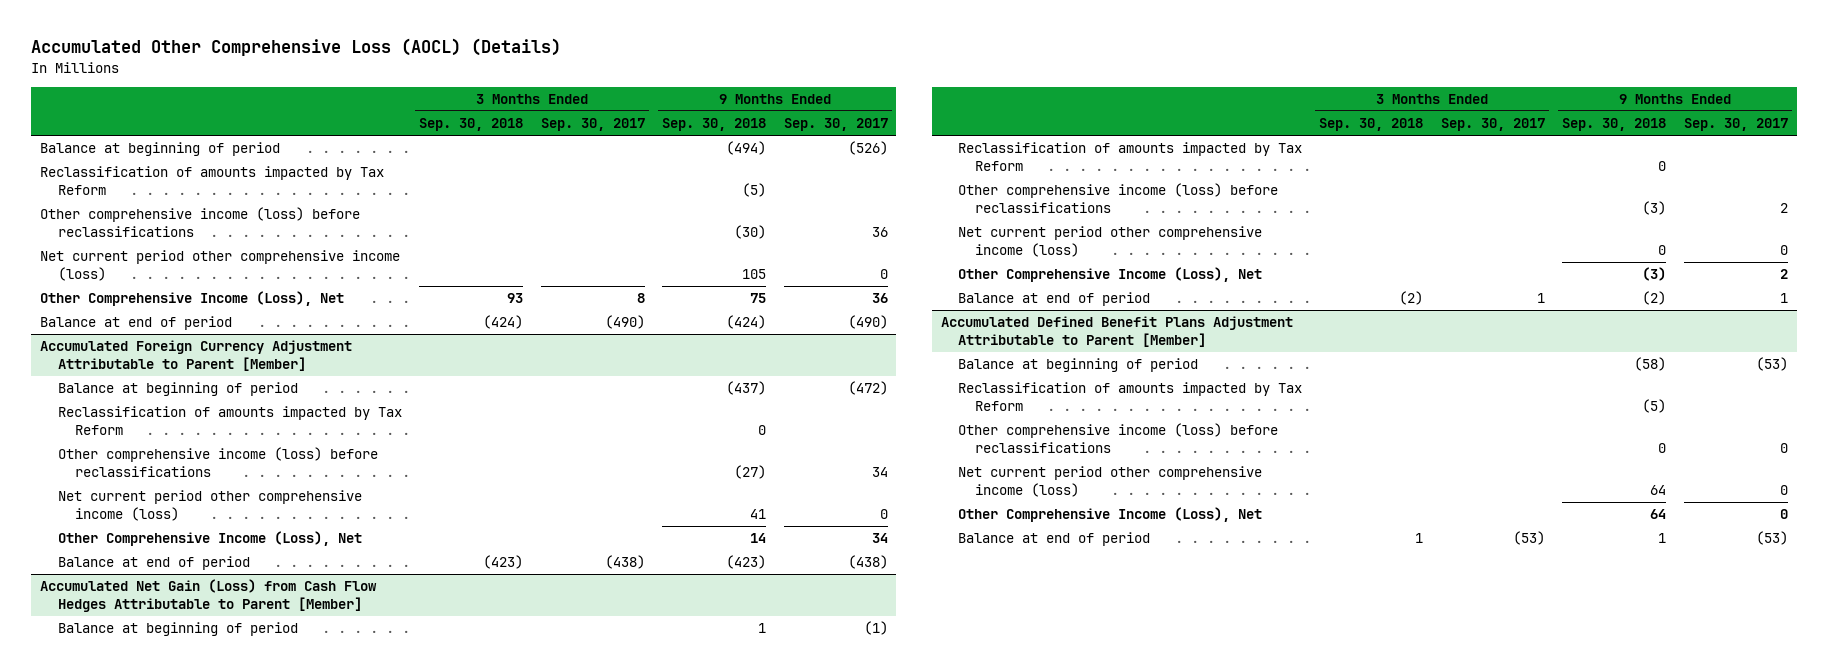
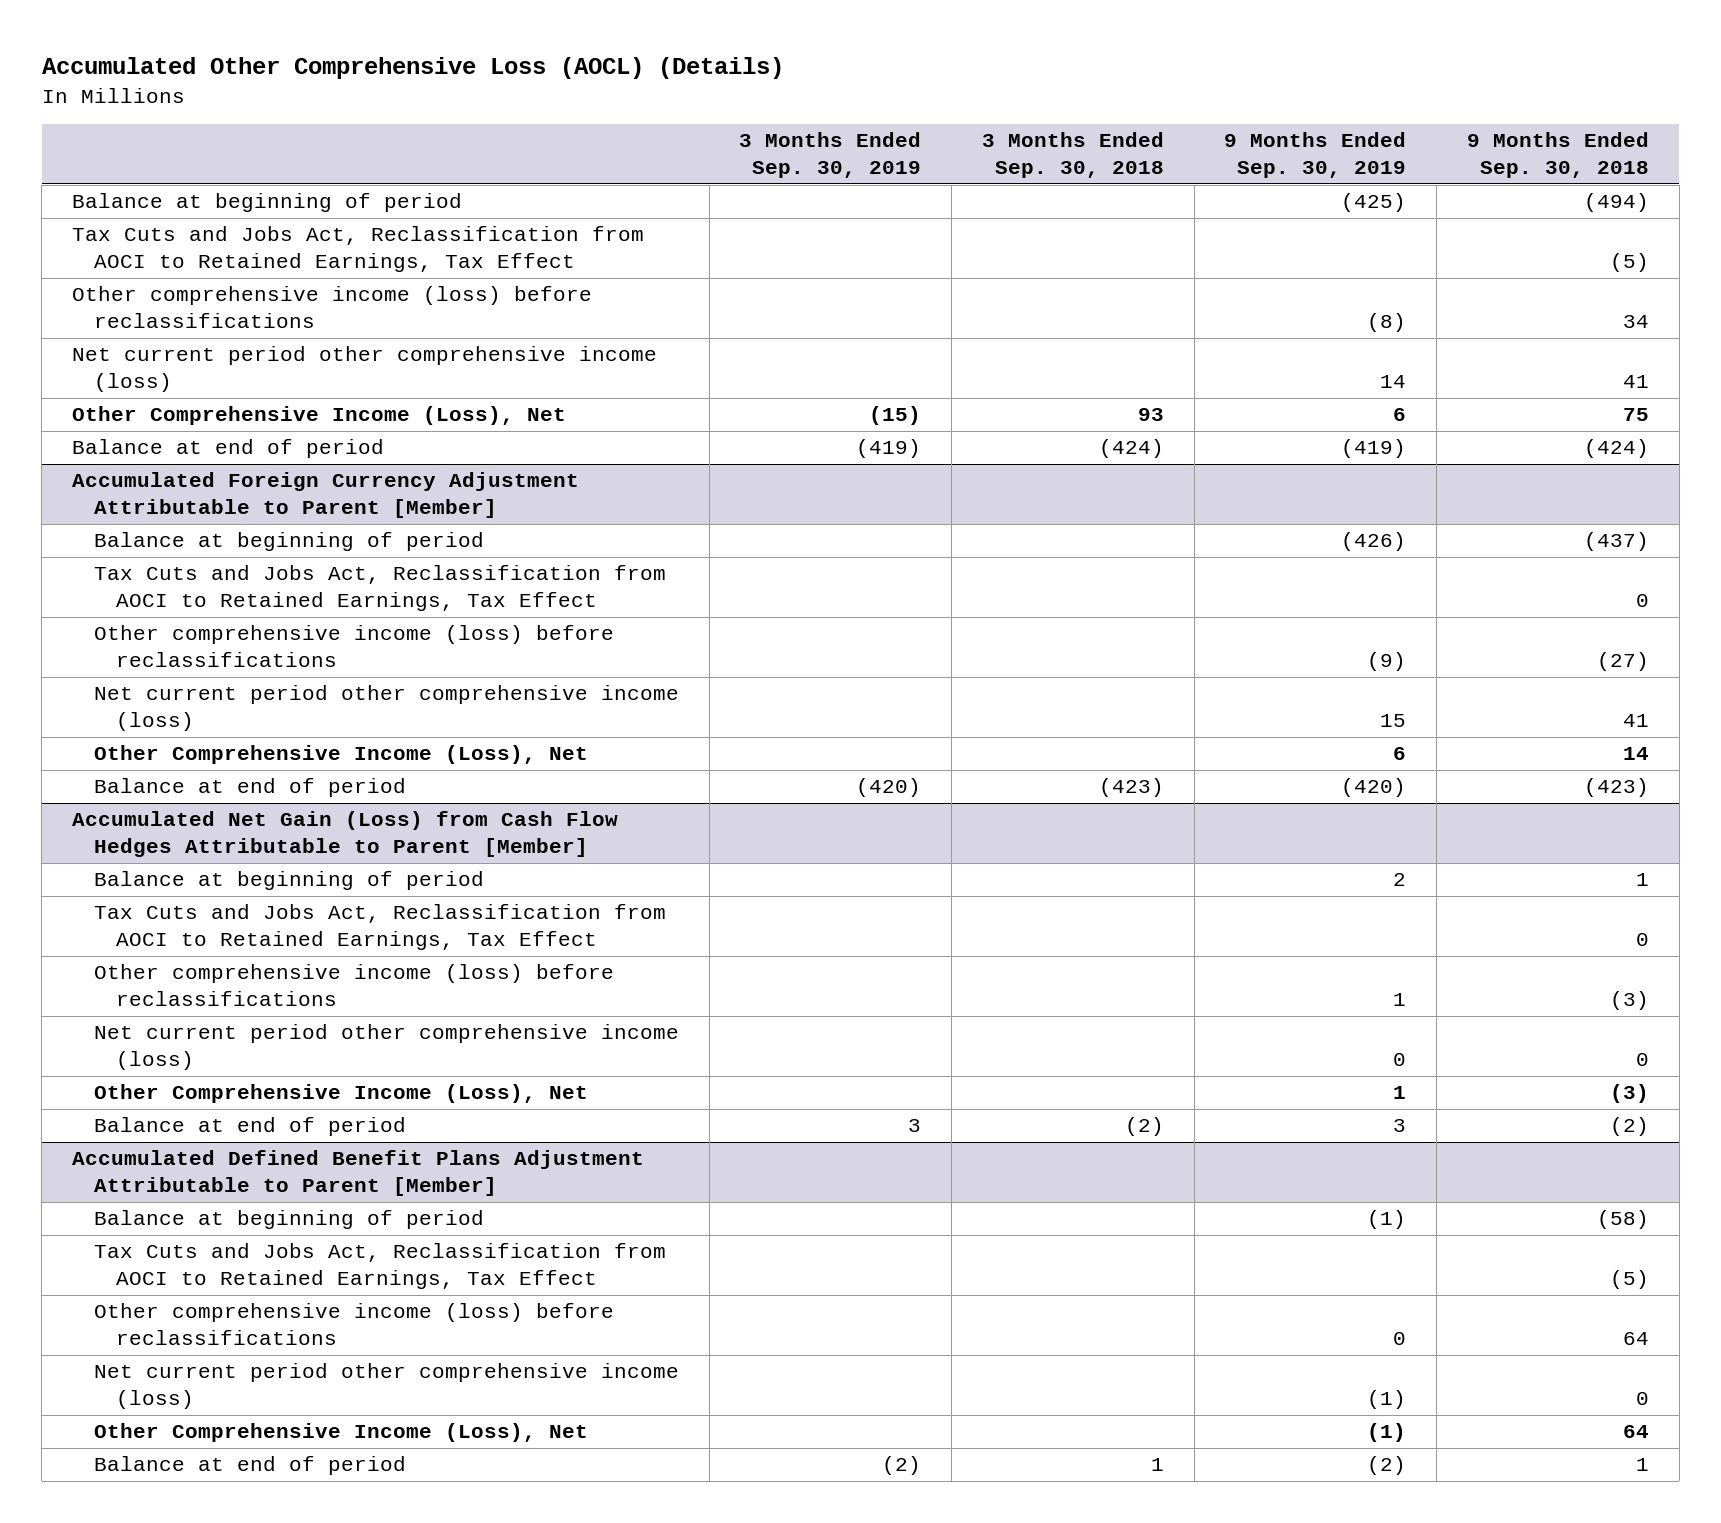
[540,118,645,132] Sep. 30, 2017 -> none
[783,118,888,132] Sep. 30, 2017 -> none
none -> [739,132,922,179] 3 Months Ended Sep. 30, 2019
none -> [1224,132,1407,179] 9 Months Ended Sep. 30, 2019
[40,166,385,195] Reclassification of amounts impacted by Tax Reform -> none
none -> [71,226,644,273] Tax Cuts and Jobs Act, Reclassification from AOCI to Retained Earnings, Tax Effect
[734,224,767,239] (30) -> [1622,315,1649,329] 34
[742,268,767,279] 105 -> [1622,375,1649,389] 41
[57,406,402,435] Reclassification of amounts impacted by Tax Reform -> none
none -> [93,565,666,612] Tax Cuts and Jobs Act, Reclassification from AOCI to Retained Earnings, Tax Effect
[957,142,1302,171] Reclassification of amounts impacted by Tax Reform -> none
none -> [93,904,666,951] Tax Cuts and Jobs Act, Reclassification from AOCI to Retained Earnings, Tax Effect
[957,382,1302,411] Reclassification of amounts impacted by Tax Reform -> none
none -> [93,1243,666,1290] Tax Cuts and Jobs Act, Reclassification from AOCI to Retained Earnings, Tax Effect
[1658,442,1667,453] 0 -> [1622,1332,1649,1346] 64
[1650,484,1667,495] 64 -> [1635,1392,1649,1406] 0

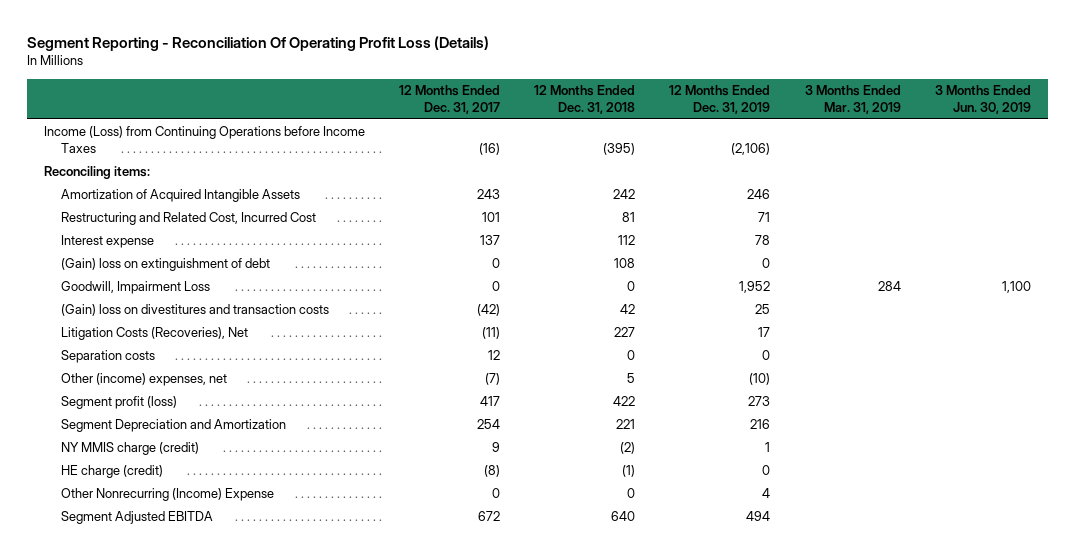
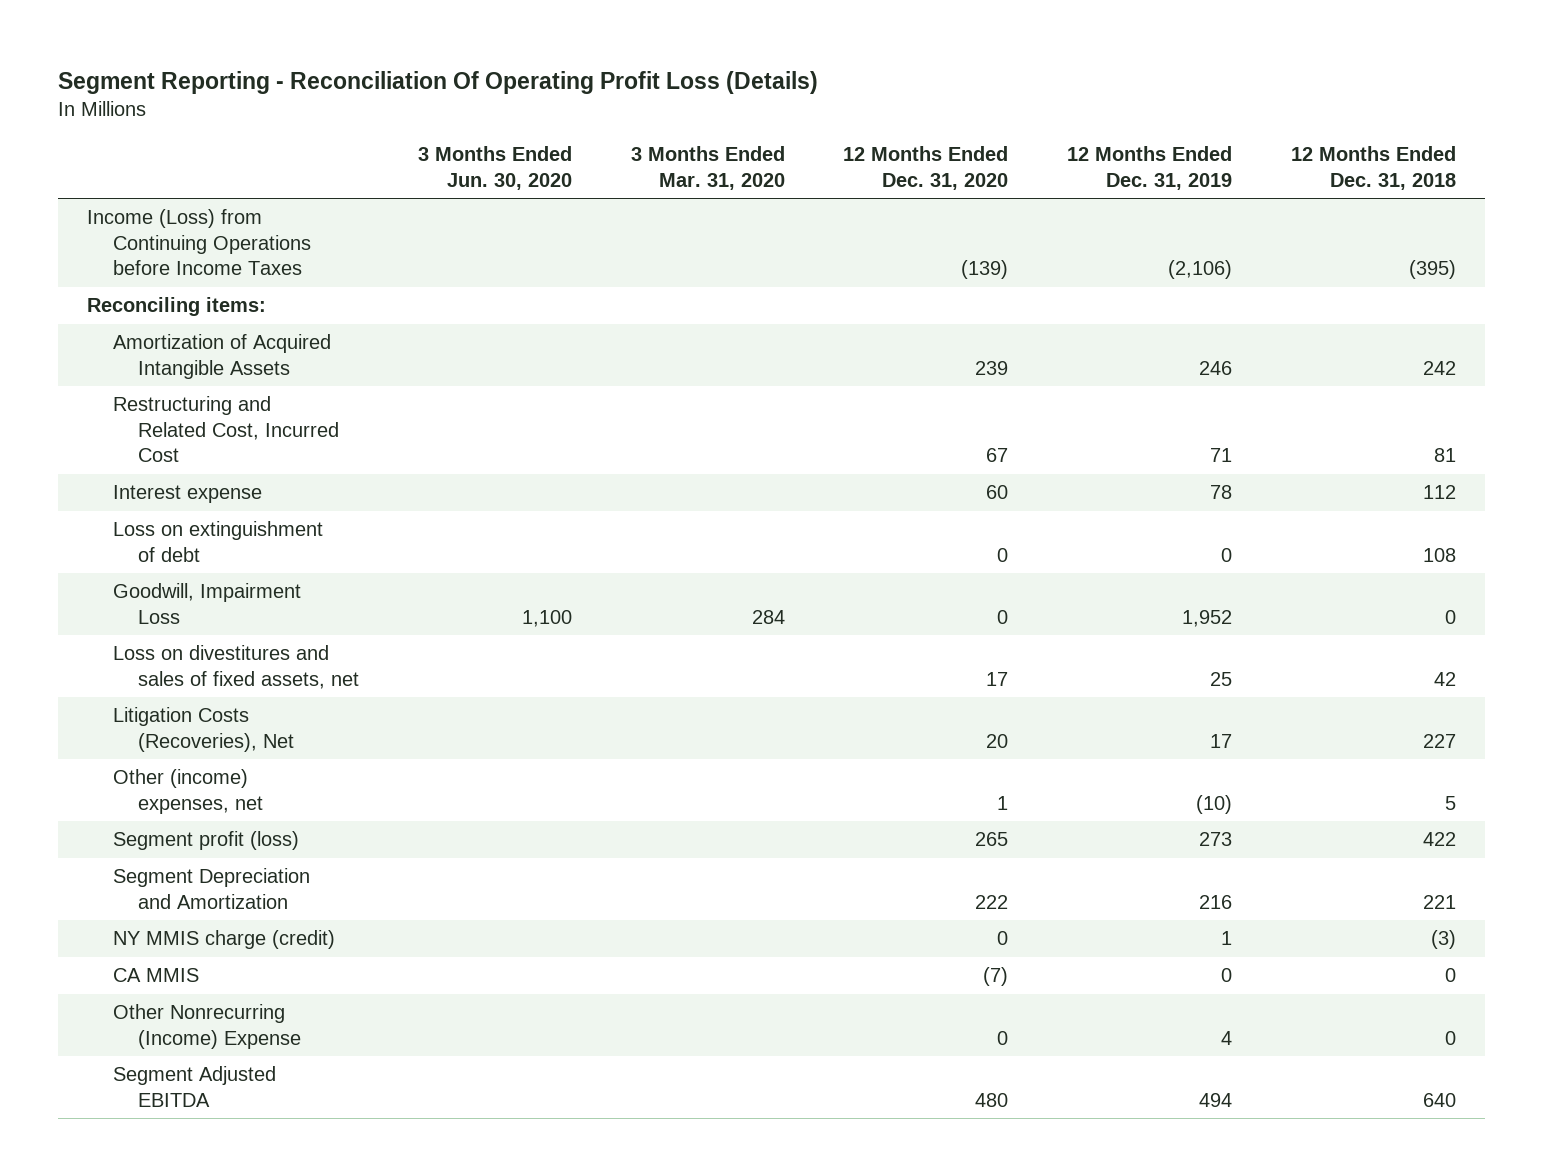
[399,84,501,115] 12 Months Ended Dec. 31, 2017 -> none
[804,84,901,115] 3 Months Ended Mar. 31, 2019 -> none
[934,84,1031,115] 3 Months Ended Jun. 30, 2019 -> none
none -> [417,146,572,190] 3 Months Ended Jun. 30, 2020
none -> [630,146,785,190] 3 Months Ended Mar. 31, 2020
none -> [843,146,1009,190] 12 Months Ended Dec. 31, 2020
[61,258,271,272] (Gain) loss on extinguishment of debt -> [112,521,323,562] Loss on extinguishment of debt
[61,304,330,317] (Gain) loss on divestitures and transaction costs -> [112,645,360,689] Loss on divestitures and sales of fixed assets, net
[61,350,156,364] Separation costs -> none
[61,465,164,479] HE charge (credit) -> none
[620,442,636,455] (2) -> [1430,930,1456,950] (3)
none -> [112,968,199,983] CA MMIS

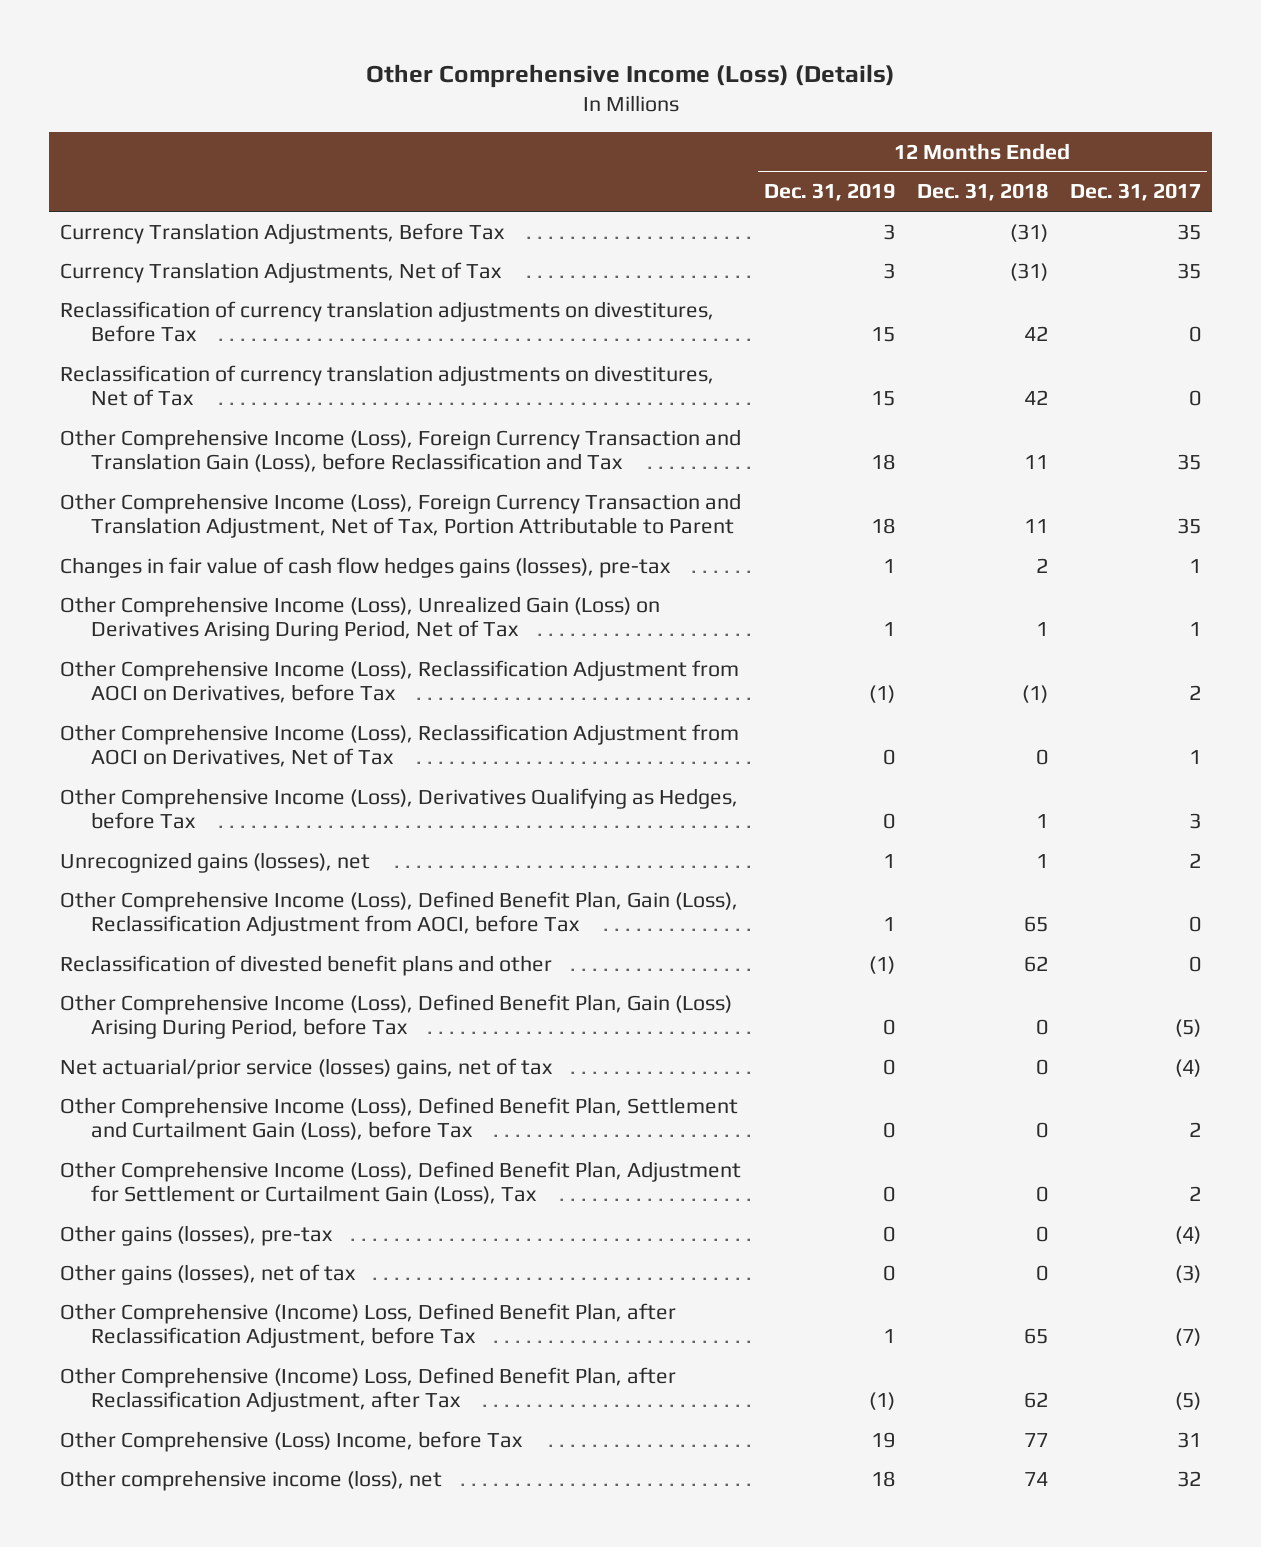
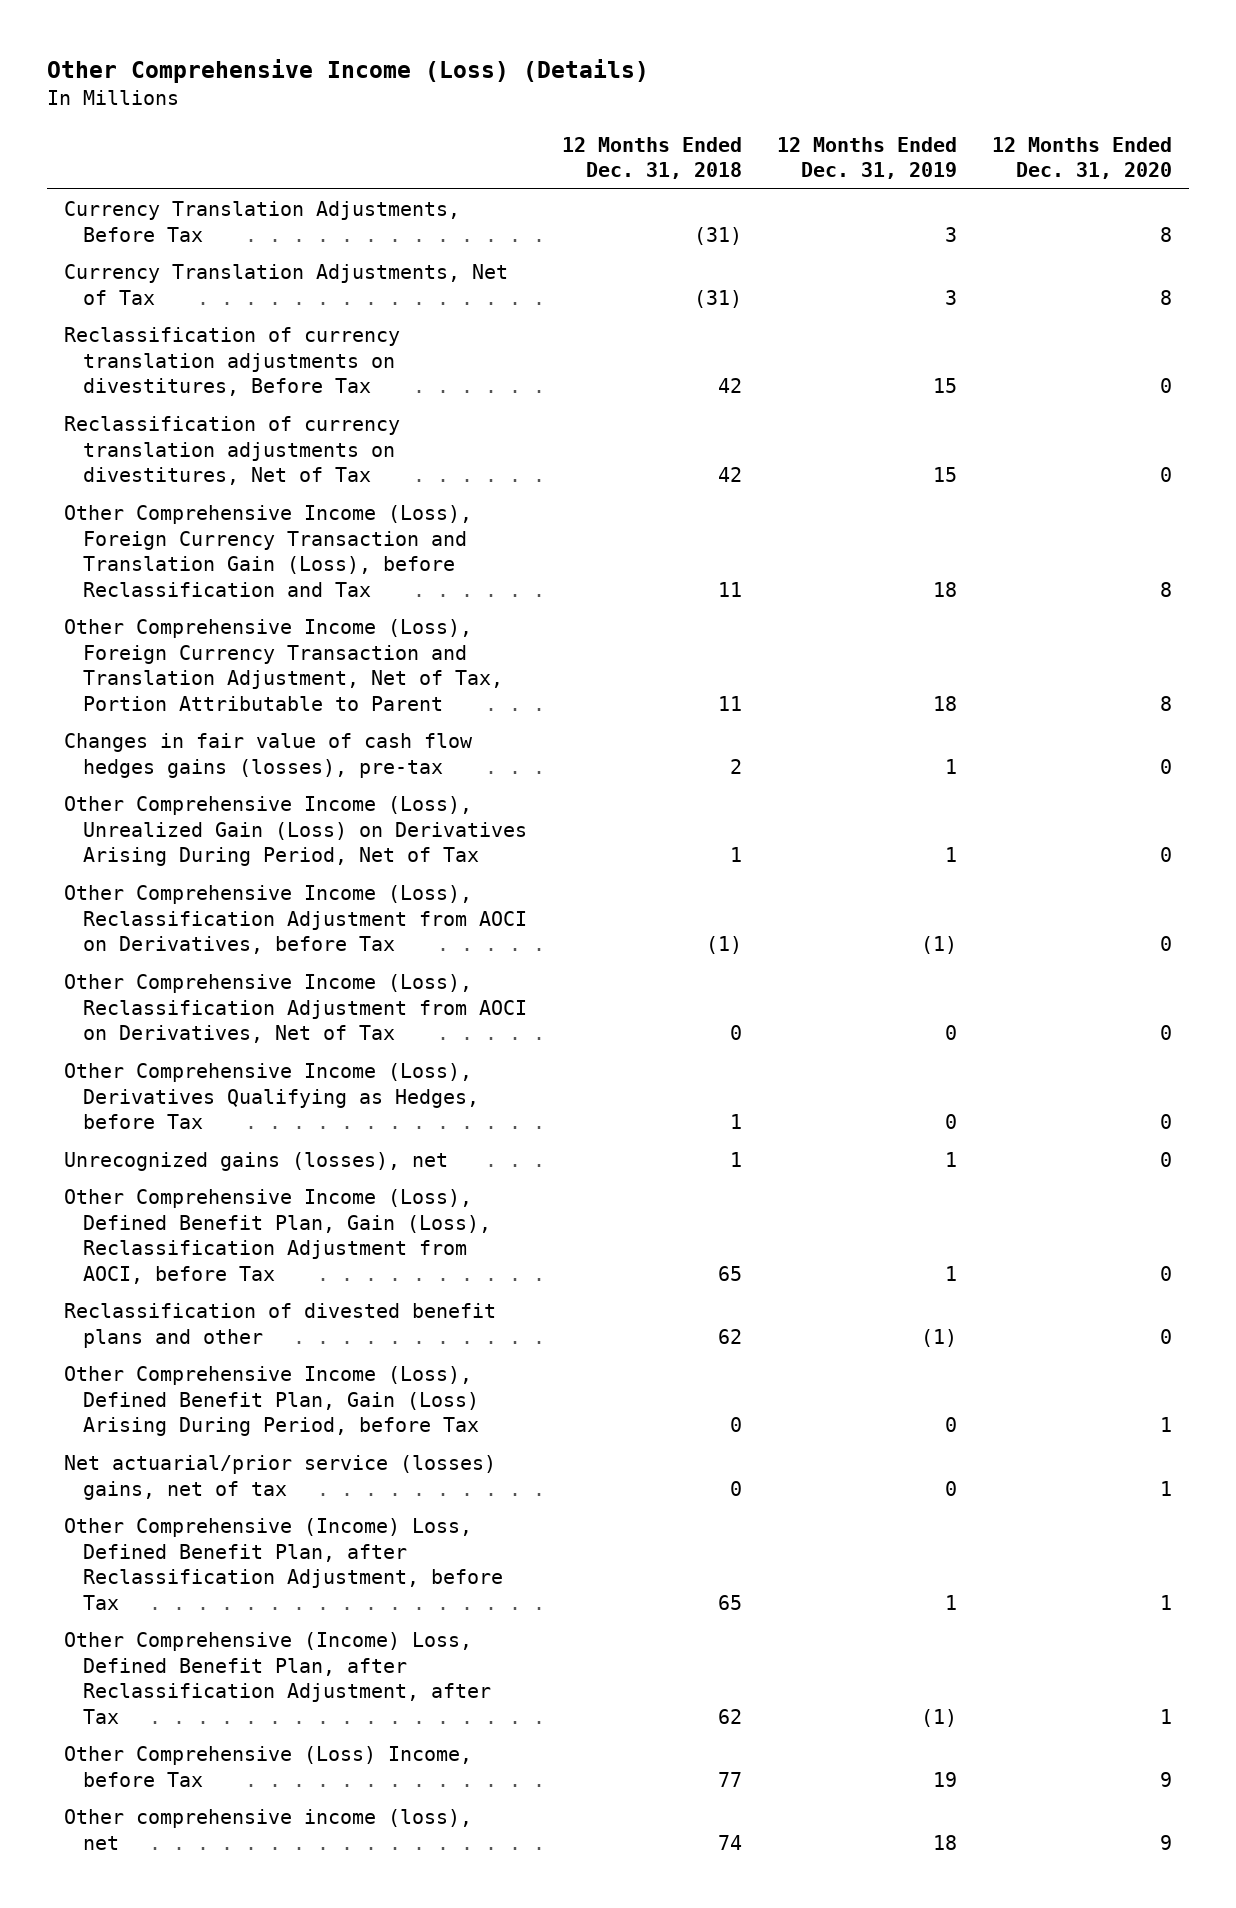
[1070,183,1202,202] Dec. 31, 2017 -> none
none -> [991,136,1172,180] 12 Months Ended Dec. 31, 2020
[60,1096,739,1141] Other Comprehensive Income (Loss), Defined Benefit Plan, Settlement and Curtailment Gain (Loss), before Tax -> none
[60,1160,742,1205] Other Comprehensive Income (Loss), Defined Benefit Plan, Adjustment for Settlement or Curtailment Gain (Loss), Tax -> none
[60,1224,334,1246] Other gains (losses), pre-tax -> none
[60,1263,357,1285] Other gains (losses), net of tax -> none

